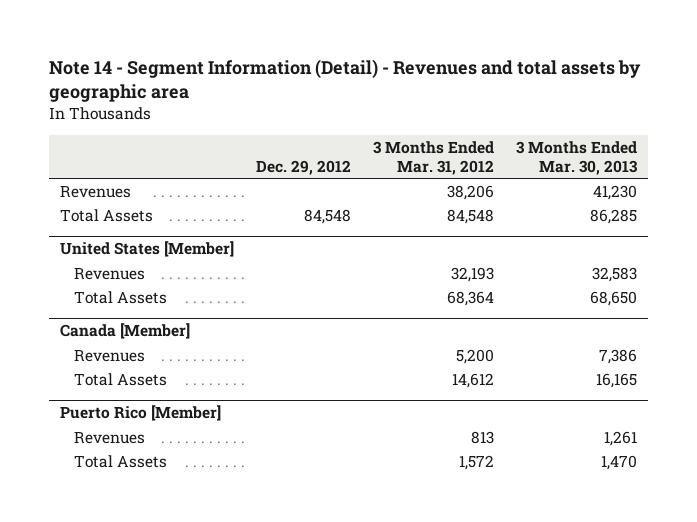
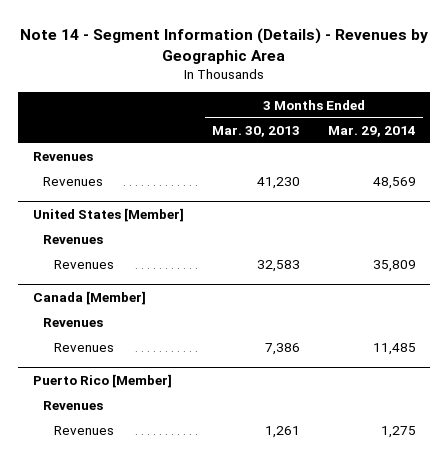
[49,58,642,102] Note 14 - Segment Information (Detail) - Revenues and total assets by geographic area -> [20,27,429,64] Note 14 - Segment Information (Details) - Revenues by Geographic Area
[256,159,352,175] Dec. 29, 2012 -> none
[372,140,494,175] 3 Months Ended Mar. 31, 2012 -> none
none -> [327,125,416,137] Mar. 29, 2014
none -> [32,152,93,162] Revenues
[60,208,154,222] Total Assets -> none
none -> [43,235,104,245] Revenues
[73,290,167,304] Total Assets -> none
none -> [43,318,104,328] Revenues
[73,372,167,386] Total Assets -> none
none -> [43,401,104,411] Revenues
[73,454,167,468] Total Assets -> none

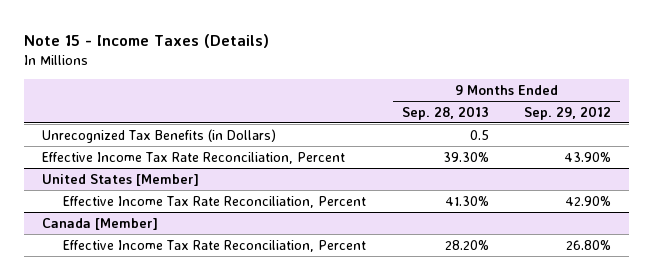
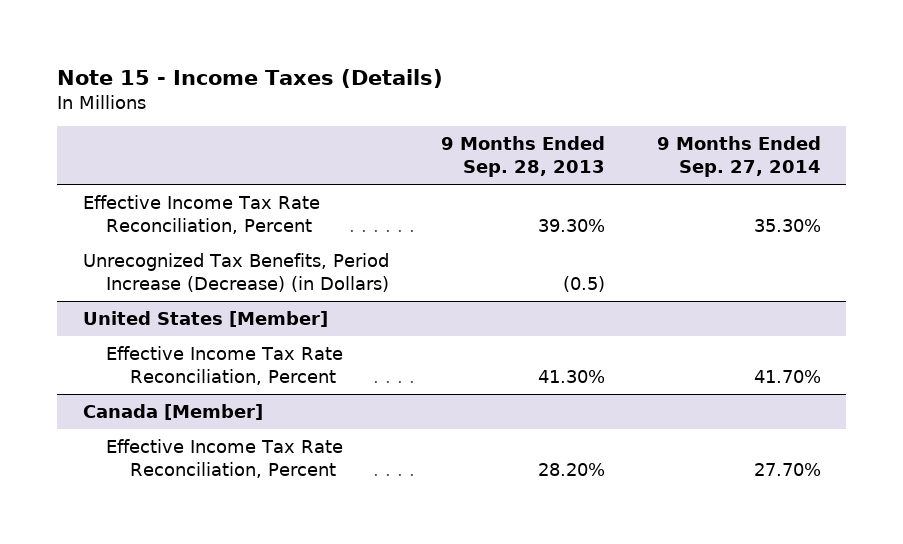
[524,105,612,120] Sep. 29, 2012 -> none
none -> [656,136,821,178] 9 Months Ended Sep. 27, 2014
[42,128,277,143] Unrecognized Tax Benefits (in Dollars) -> none
none -> [82,252,390,292] Unrecognized Tax Benefits, Period Increase (Decrease) (in Dollars)

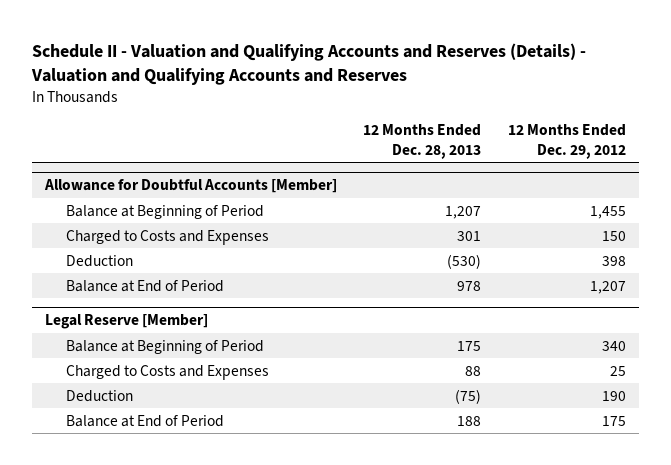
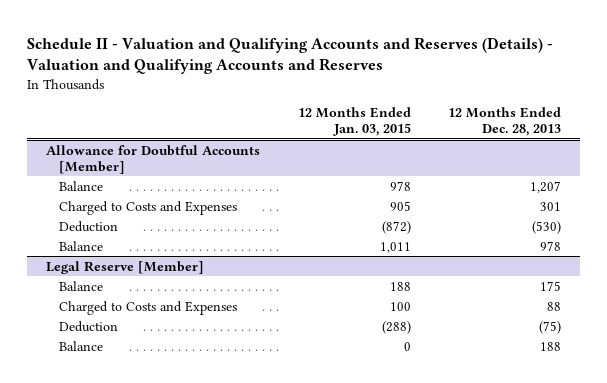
[507,124,626,160] 12 Months Ended Dec. 29, 2012 -> none
none -> [297,107,411,137] 12 Months Ended Jan. 03, 2015
[66,204,265,219] Balance at Beginning of Period -> [58,180,103,191] Balance
[66,279,225,292] Balance at End of Period -> [58,240,103,251] Balance
[66,339,265,354] Balance at Beginning of Period -> [58,280,103,291] Balance
[66,414,225,427] Balance at End of Period -> [58,340,103,351] Balance

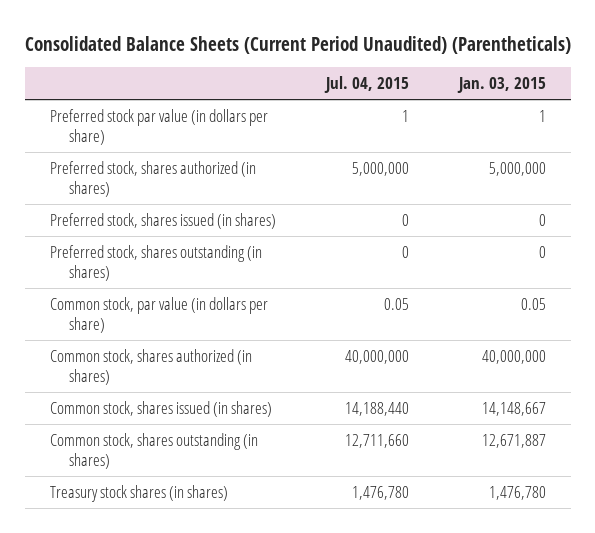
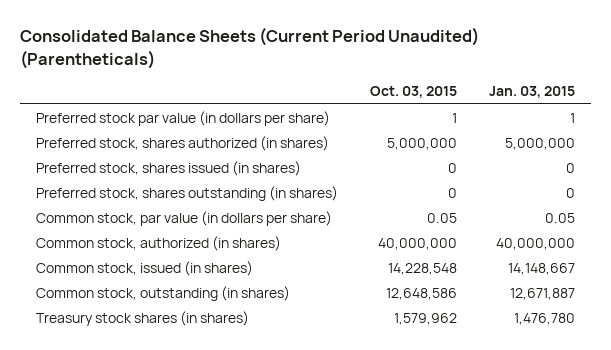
[323,76,409,94] Jul. 04, 2015 -> none
none -> [370,86,458,99] Oct. 03, 2015
[49,348,252,385] Common stock, shares authorized (in shares) -> [36,235,282,251] Common stock, authorized (in shares)
[49,400,272,417] Common stock, shares issued (in shares) -> [36,260,254,276] Common stock, issued (in shares)
[49,432,258,469] Common stock, shares outstanding (in shares) -> [36,285,291,301] Common stock, outstanding (in shares)

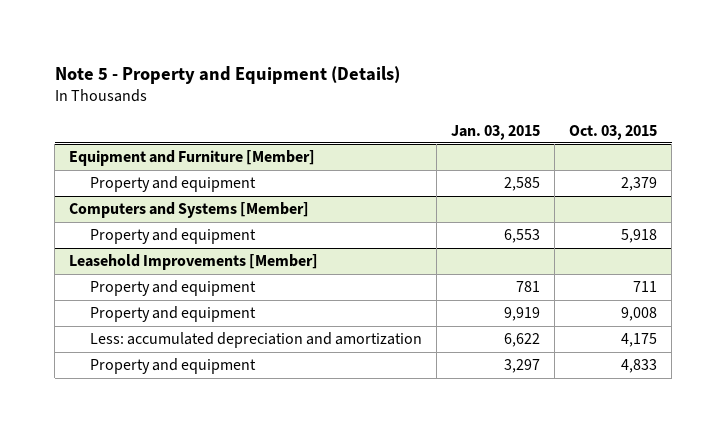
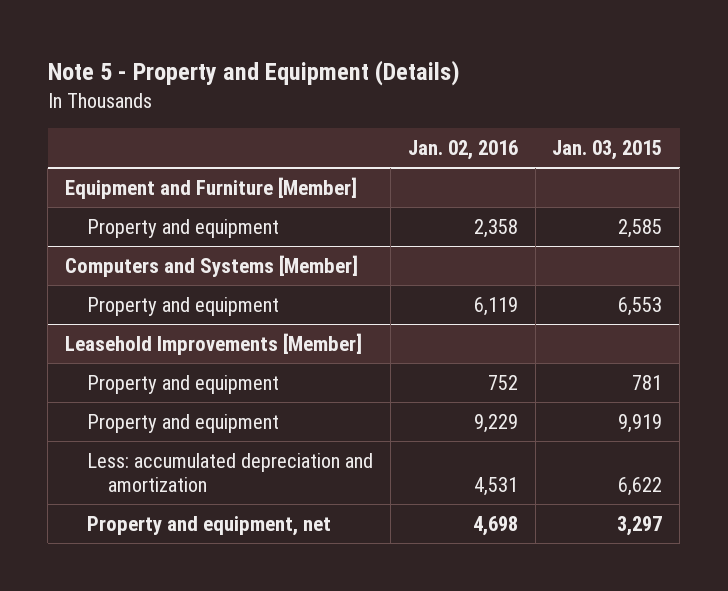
[569,124,658,140] Oct. 03, 2015 -> none
none -> [407,140,518,161] Jan. 02, 2016
[89,358,256,375] Property and equipment -> [86,515,331,536] Property and equipment, net

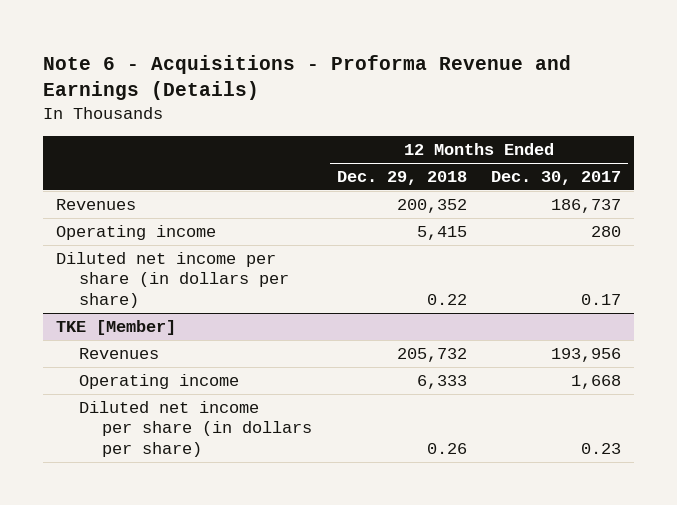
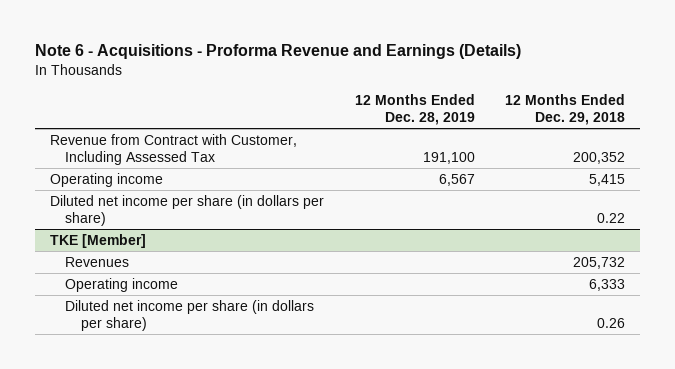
[491,170,622,185] Dec. 30, 2017 -> none
none -> [354,94,475,126] 12 Months Ended Dec. 28, 2019
[55,198,136,210] Revenues -> [50,133,298,165] Revenue from Contract with Customer, Including Assessed Tax

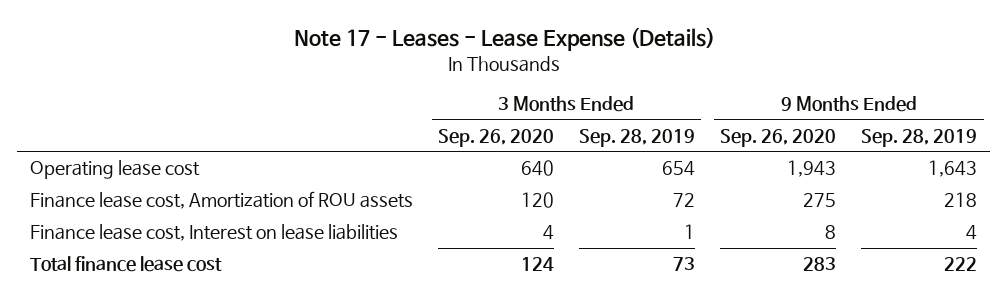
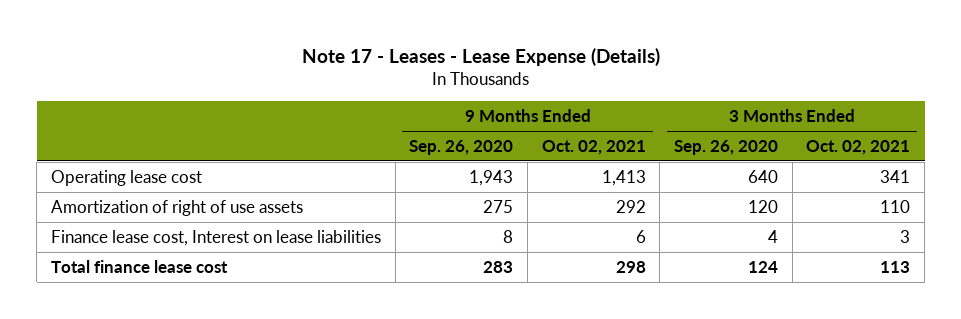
[579,128,696,147] Sep. 28, 2019 -> none
[861,128,978,147] Sep. 28, 2019 -> none
none -> [541,139,646,155] Oct. 02, 2021
none -> [806,139,911,155] Oct. 02, 2021
[29,191,413,210] Finance lease cost, Amortization of ROU assets -> [51,199,304,216] Amortization of right of use assets

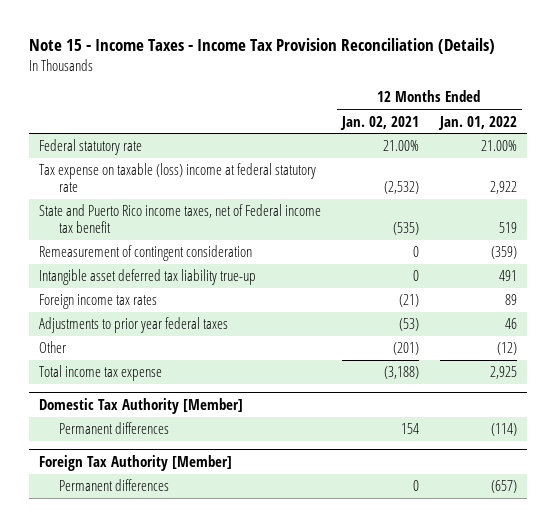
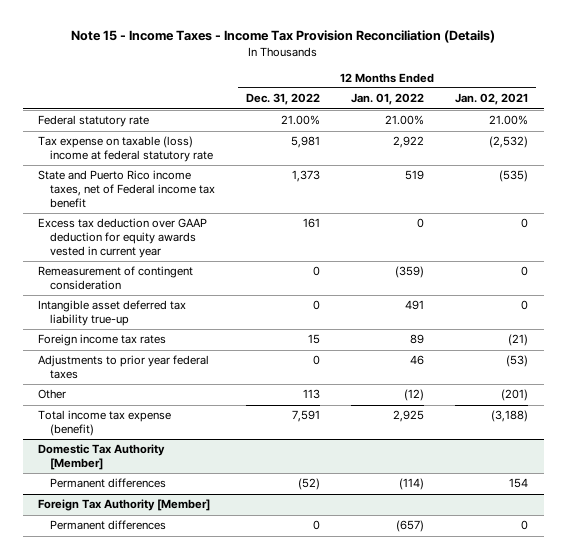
none -> [246,93,321,106] Dec. 31, 2022
none -> [38,218,208,258] Excess tax deduction over GAAP deduction for equity awards vested in current year
[39,365,163,382] Total income tax expense -> [38,410,172,437] Total income tax expense (benefit)

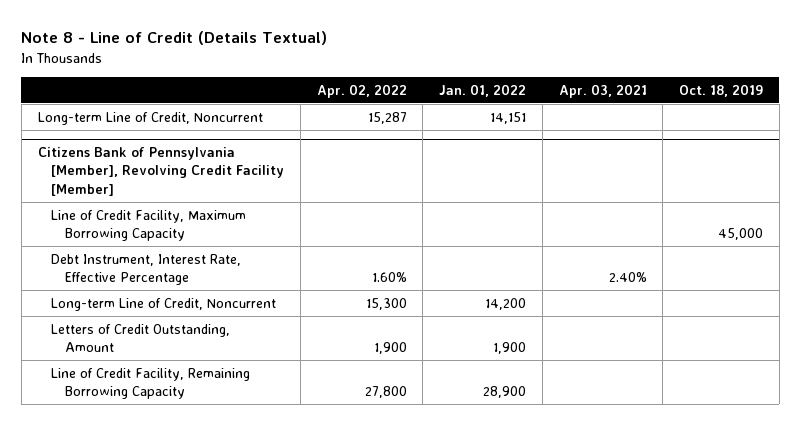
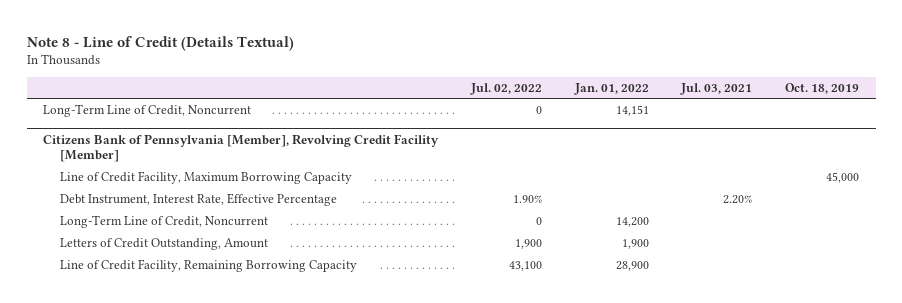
[316,83,407,98] Apr. 02, 2022 -> none
[558,83,647,98] Apr. 03, 2021 -> none
none -> [469,82,542,95] Jul. 02, 2022
none -> [680,82,753,95] Jul. 03, 2021
[37,111,263,125] Long-term Line of Credit, Noncurrent -> [43,103,252,117] Long-Term Line of Credit, Noncurrent
[51,297,277,311] Long-term Line of Credit, Noncurrent -> [59,214,268,228] Long-Term Line of Credit, Noncurrent

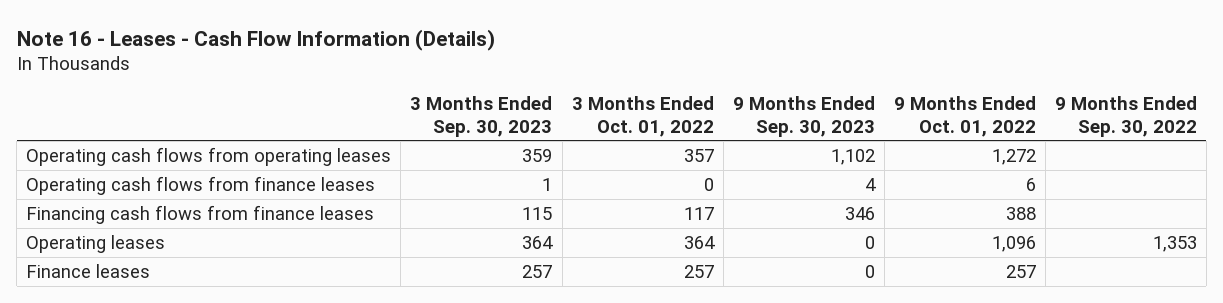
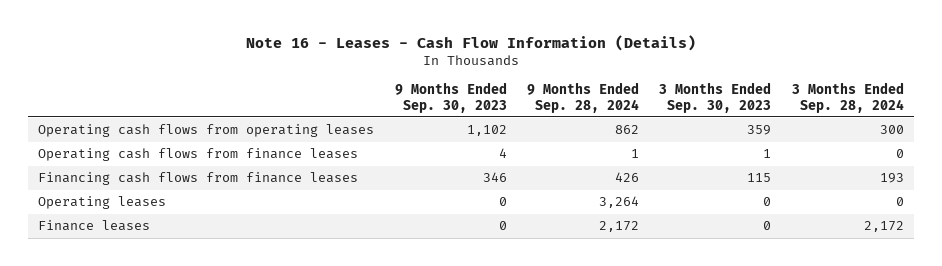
[571,95,714,137] 3 Months Ended Oct. 01, 2022 -> none
[893,95,1036,137] 9 Months Ended Oct. 01, 2022 -> none
[1054,95,1197,137] 9 Months Ended Sep. 30, 2022 -> none
none -> [526,82,639,113] 9 Months Ended Sep. 28, 2024
none -> [791,82,904,113] 3 Months Ended Sep. 28, 2024
[522,236,554,250] 364 -> [763,197,772,207] 0
[522,265,553,279] 257 -> [763,221,772,231] 0

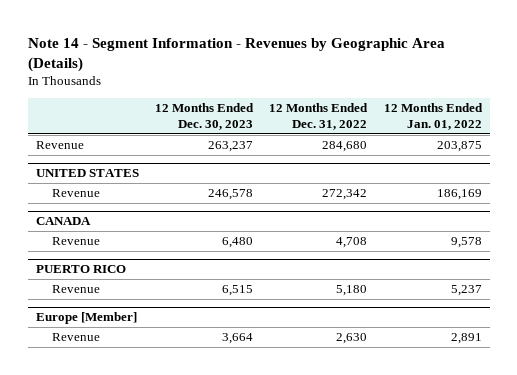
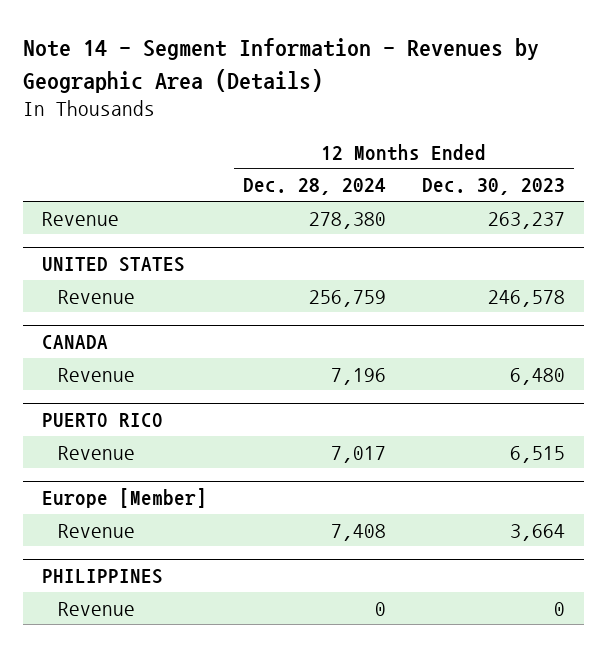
[269,103,369,131] 12 Months Ended Dec. 31, 2022 -> none
[383,103,483,131] 12 Months Ended Jan. 01, 2022 -> none
none -> [242,178,386,196] Dec. 28, 2024
none -> [41,569,163,585] PHILIPPINES
none -> [58,601,136,616] Revenue

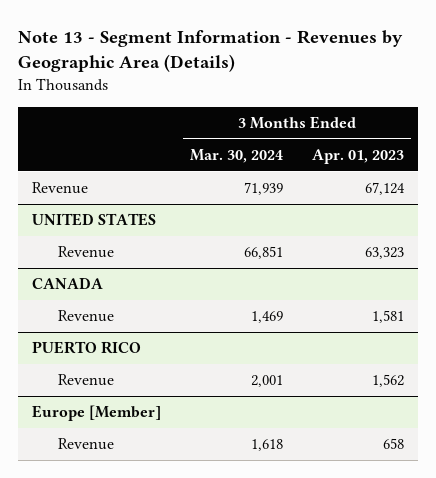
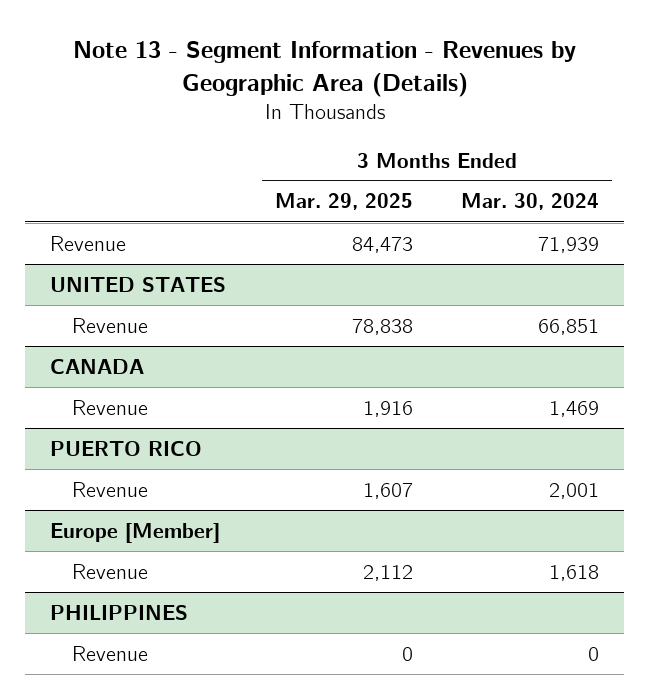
[311,149,404,165] Apr. 01, 2023 -> none
none -> [274,193,413,211] Mar. 29, 2025
none -> [49,604,188,620] PHILIPPINES
none -> [72,645,149,661] Revenue

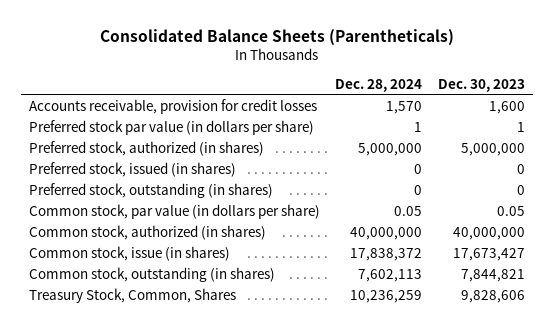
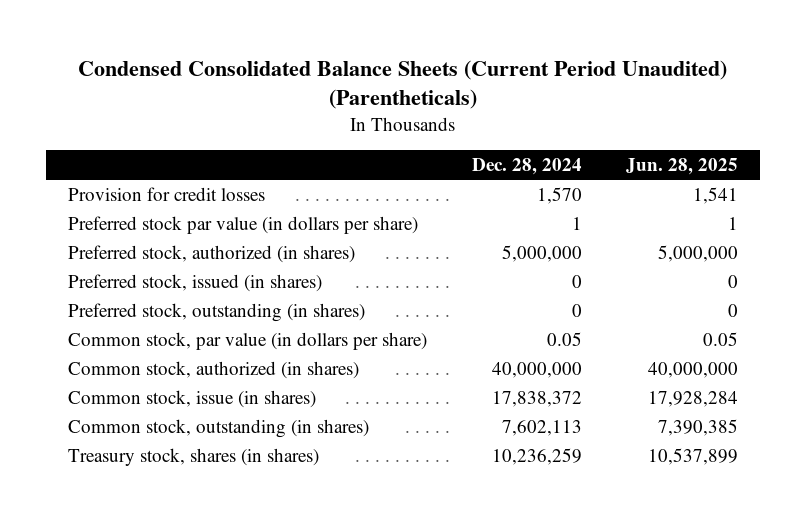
[99,28,454,46] Consolidated Balance Sheets (Parentheticals) -> [78,59,728,110] Condensed Consolidated Balance Sheets (Current Period Unaudited) (Parentheticals)
[438,79,526,93] Dec. 30, 2023 -> none
none -> [626,158,739,176] Jun. 28, 2025
[28,99,317,115] Accounts receivable, provision for credit losses -> [68,186,266,201] Provision for credit losses
[28,288,236,304] Treasury Stock, Common, Shares -> [68,447,320,466] Treasury stock, shares (in shares)

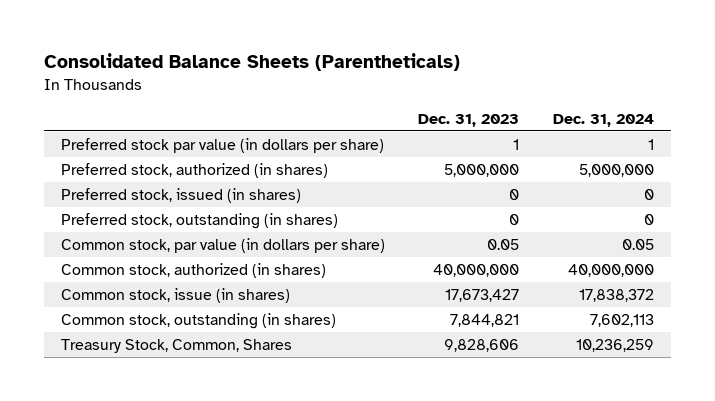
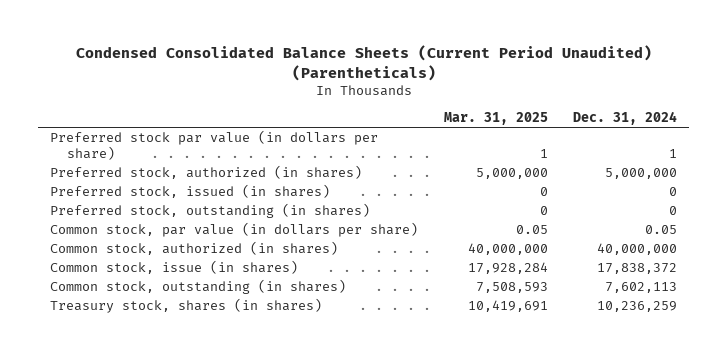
[43,53,460,72] Consolidated Balance Sheets (Parentheticals) -> [75,44,652,81] Condensed Consolidated Balance Sheets (Current Period Unaudited) (Parentheticals)
[418,113,520,127] Dec. 31, 2023 -> none
none -> [443,111,548,125] Mar. 31, 2025
[60,338,292,353] Treasury Stock, Common, Shares -> [50,298,323,314] Treasury stock, shares (in shares)

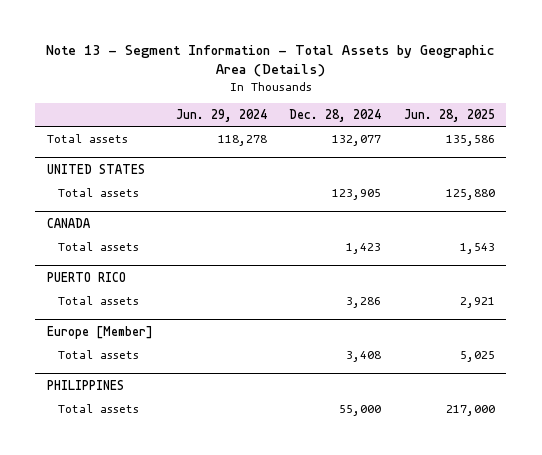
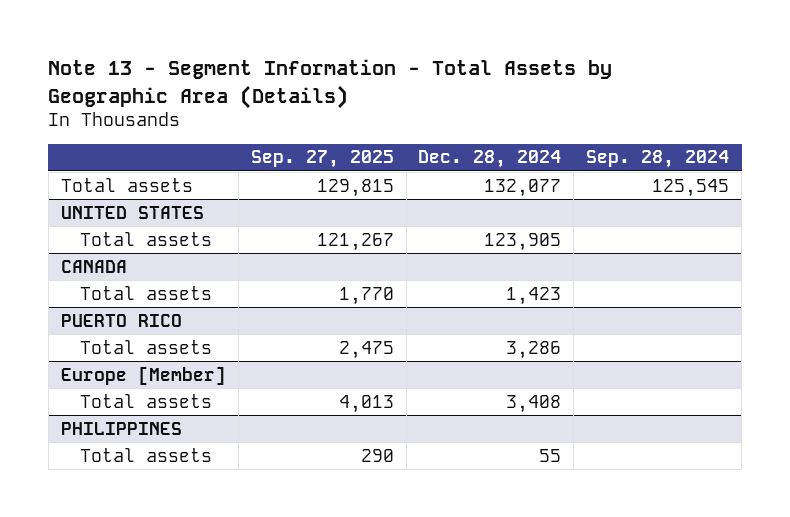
[175,108,267,122] Jun. 29, 2024 -> none
[403,108,495,122] Jun. 28, 2025 -> none
none -> [250,150,394,169] Sep. 27, 2025
none -> [586,150,730,169] Sep. 28, 2024
[339,404,382,416] 55,000 -> [539,448,562,462] 55

